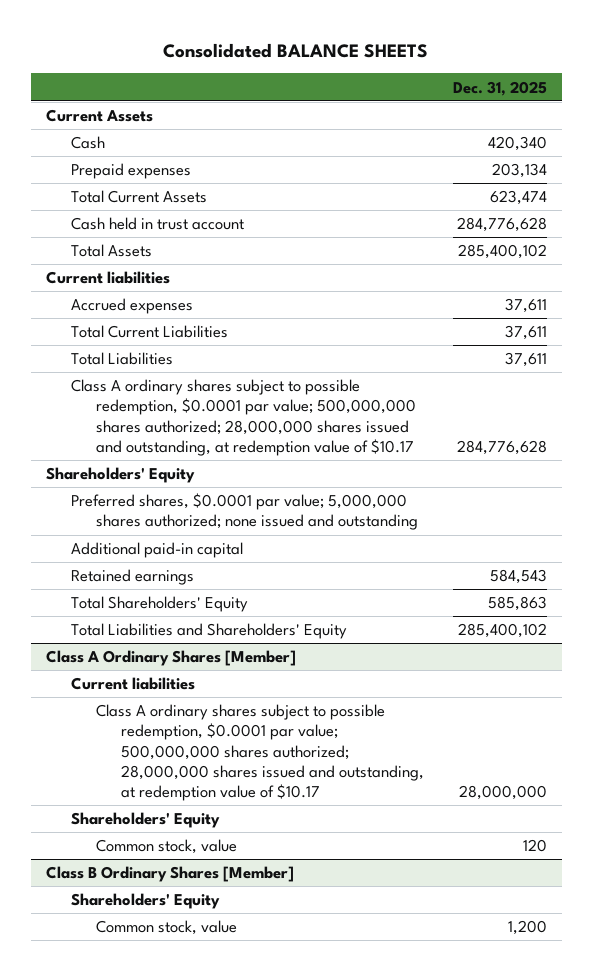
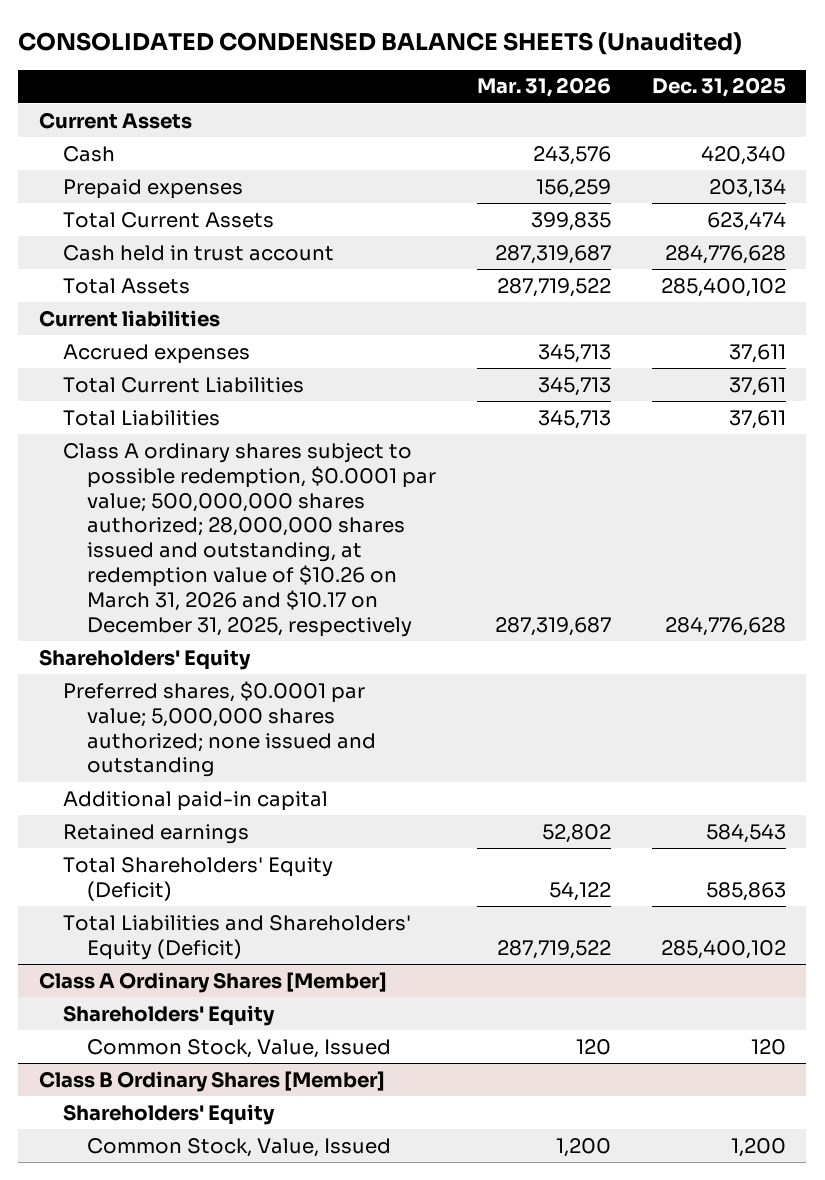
[163,42,429,58] Consolidated BALANCE SHEETS -> [18,31,743,55] CONSOLIDATED CONDENSED BALANCE SHEETS (Unaudited)
none -> [477,77,612,98] Mar. 31, 2026
[70,379,416,456] Class A ordinary shares subject to possible redemption, $0.0001 par value; 500,000,000 shares authorized; 28,000,000 shares issued and outstanding, at redemption value of $10.17 -> [63,442,437,637] Class A ordinary shares subject to possible redemption, $0.0001 par value; 500,000,000 shares authorized; 28,000,000 shares issued and outstanding, at redemption value of $10.26 on March 31, 2026 and $10.17 on December 31, 2025, respectively
[70,596,248,613] Total Shareholders' Equity -> [63,856,334,901] Total Shareholders' Equity (Deficit)
[70,623,347,640] Total Liabilities and Shareholders' Equity -> [63,914,412,960] Total Liabilities and Shareholders' Equity (Deficit)
[70,677,195,691] Current liabilities -> none
[95,704,424,802] Class A ordinary shares subject to possible redemption, $0.0001 par value; 500,000,000 shares authorized; 28,000,000 shares issued and outstanding, at redemption value of $10.17 -> none
[95,839,237,855] Common stock, value -> [87,1038,392,1058] Common Stock, Value, Issued
[95,920,237,936] Common stock, value -> [87,1137,392,1157] Common Stock, Value, Issued

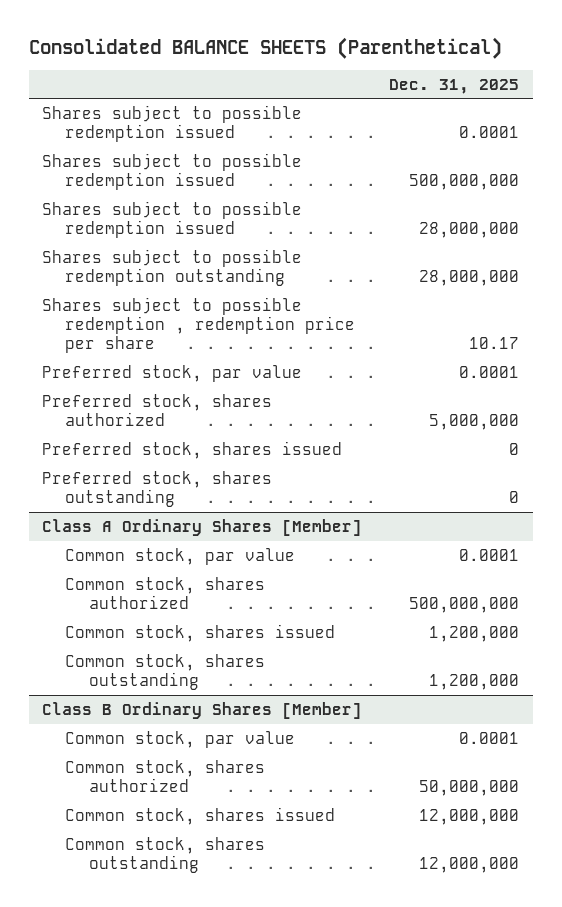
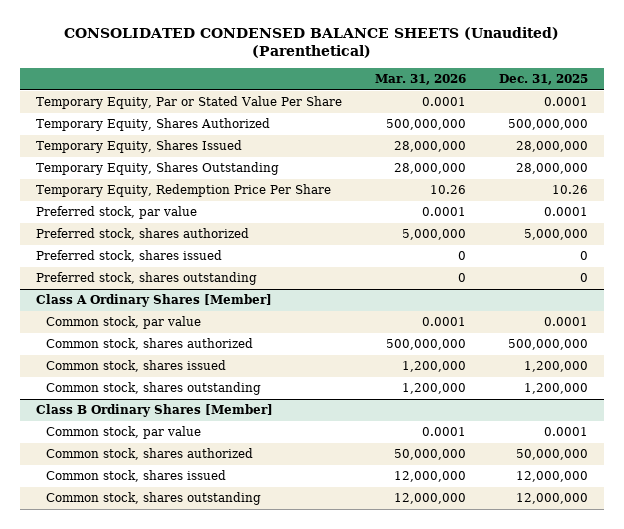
[28,36,502,59] Consolidated BALANCE SHEETS (Parenthetical) -> [64,27,560,59] CONSOLIDATED CONDENSED BALANCE SHEETS (Unaudited) (Parenthetical)
none -> [375,74,467,86] Mar. 31, 2026
[42,105,303,143] Shares subject to possible redemption issued -> [36,96,343,110] Temporary Equity, Par or Stated Value Per Share
[42,153,303,191] Shares subject to possible redemption issued -> [36,118,271,132] Temporary Equity, Shares Authorized
[42,201,303,239] Shares subject to possible redemption issued -> [36,140,243,154] Temporary Equity, Shares Issued
[42,249,303,287] Shares subject to possible redemption outstanding -> [36,162,280,176] Temporary Equity, Shares Outstanding
[42,297,356,354] Shares subject to possible redemption , redemption price per share -> [36,184,332,198] Temporary Equity, Redemption Price Per Share
[469,337,520,350] 10.17 -> [551,185,588,195] 10.26

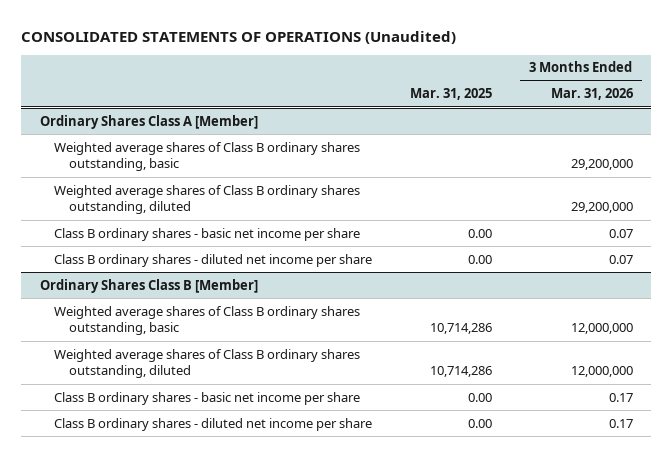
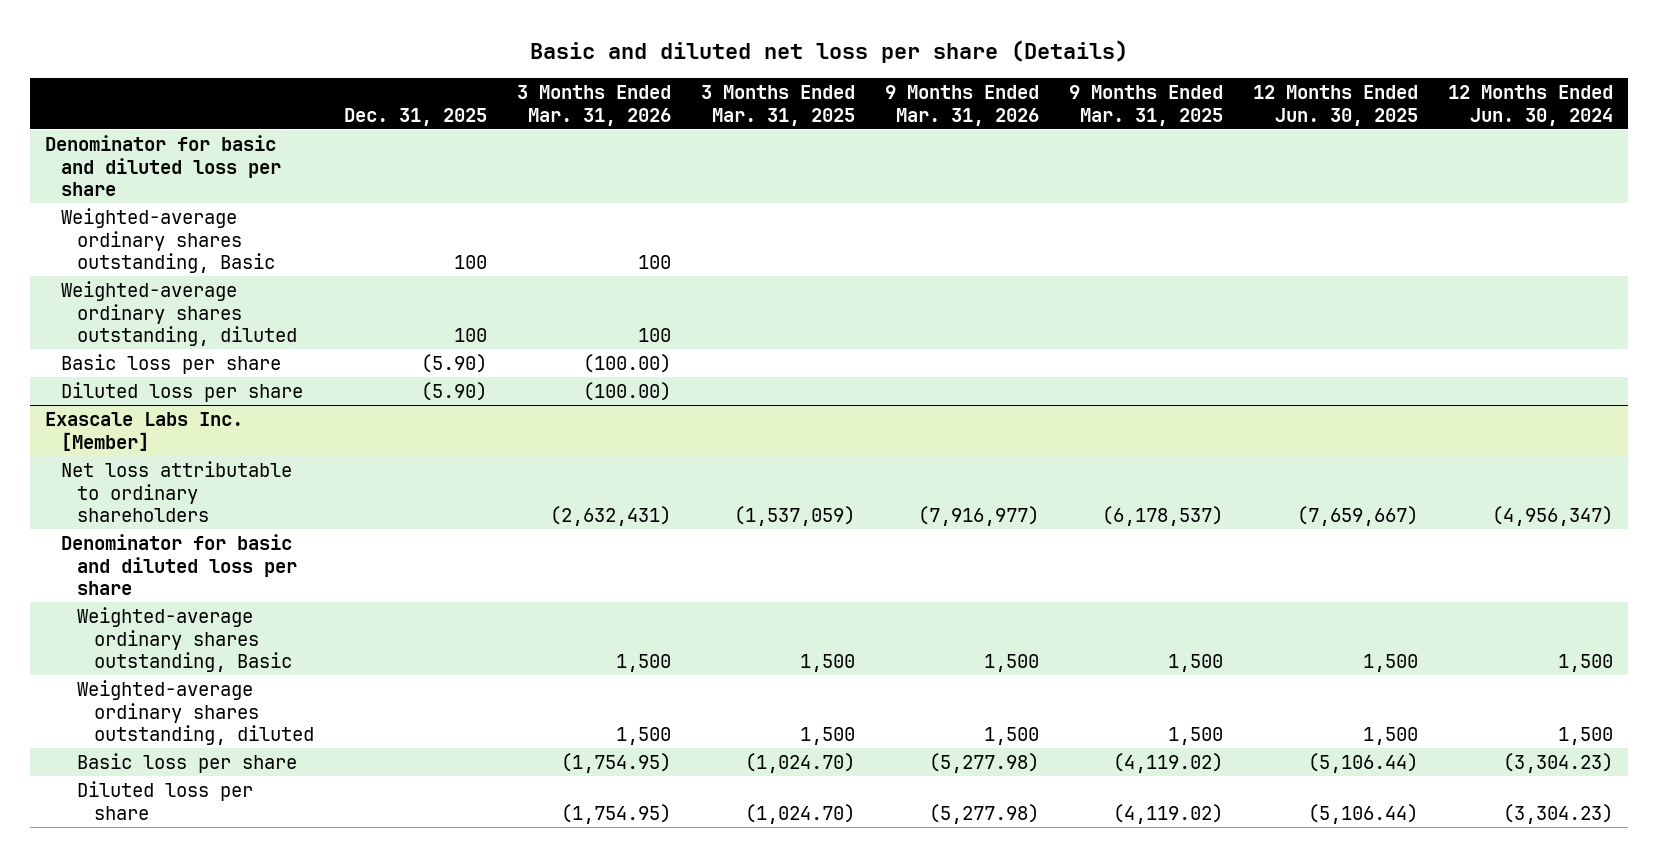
[20,30,456,44] CONSOLIDATED STATEMENTS OF OPERATIONS (Unaudited) -> [529,40,1128,64] Basic and diluted net loss per share (Details)
[409,88,492,101] Mar. 31, 2025 -> none
none -> [343,107,487,126] Dec. 31, 2025
none -> [700,85,855,126] 3 Months Ended Mar. 31, 2025
none -> [884,85,1039,126] 9 Months Ended Mar. 31, 2026
none -> [1068,85,1223,126] 9 Months Ended Mar. 31, 2025
none -> [1252,85,1418,126] 12 Months Ended Jun. 30, 2025
none -> [1447,85,1613,126] 12 Months Ended Jun. 30, 2024
[39,114,258,129] Ordinary Shares Class A [Member] -> none
[39,278,258,293] Ordinary Shares Class B [Member] -> none
none -> [44,134,282,197] Denominator for basic and diluted loss per share
[54,141,361,172] Weighted average shares of Class B ordinary shares outstanding, basic -> [61,207,276,274] Weighted-average ordinary shares outstanding, Basic
[570,159,633,171] 29,200,000 -> [637,255,671,270] 100
[54,184,361,215] Weighted average shares of Class B ordinary shares outstanding, diluted -> [61,280,298,347] Weighted-average ordinary shares outstanding, diluted
[570,202,633,214] 29,200,000 -> [637,328,671,343] 100
[54,227,361,241] Class B ordinary shares - basic net income per share -> [61,353,282,374] Basic loss per share
[608,228,633,238] 0.07 -> [582,353,671,373] (100.00)
[54,253,373,267] Class B ordinary shares - diluted net income per share -> [61,381,304,402] Diluted loss per share
[608,254,633,264] 0.07 -> [582,381,671,401] (100.00)
none -> [44,411,243,451] Exascale Labs Inc. [Member]
none -> [61,460,293,523] Net loss attributable to ordinary shareholders
none -> [61,533,298,596] Denominator for basic and diluted loss per share
[54,305,361,336] Weighted average shares of Class B ordinary shares outstanding, basic -> [77,606,292,673] Weighted-average ordinary shares outstanding, Basic
[570,323,633,335] 12,000,000 -> [615,654,671,673] 1,500
[54,348,361,379] Weighted average shares of Class B ordinary shares outstanding, diluted -> [77,679,314,746] Weighted-average ordinary shares outstanding, diluted
[570,366,633,378] 12,000,000 -> [615,727,671,746] 1,500
[54,391,361,405] Class B ordinary shares - basic net income per share -> [77,752,298,773] Basic loss per share
[608,392,633,402] 0.17 -> [560,752,671,773] (1,754.95)
[54,417,373,431] Class B ordinary shares - diluted net income per share -> [77,780,254,820] Diluted loss per share
[608,418,633,428] 0.17 -> [560,803,671,824] (1,754.95)

